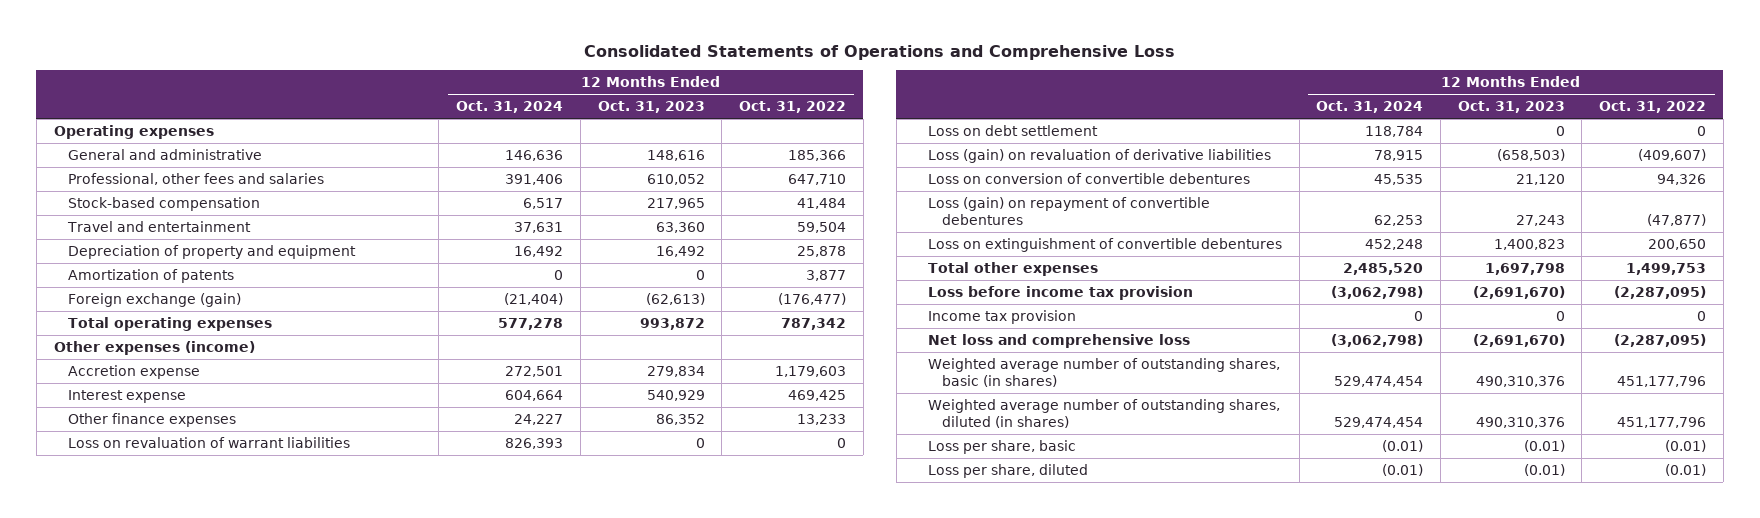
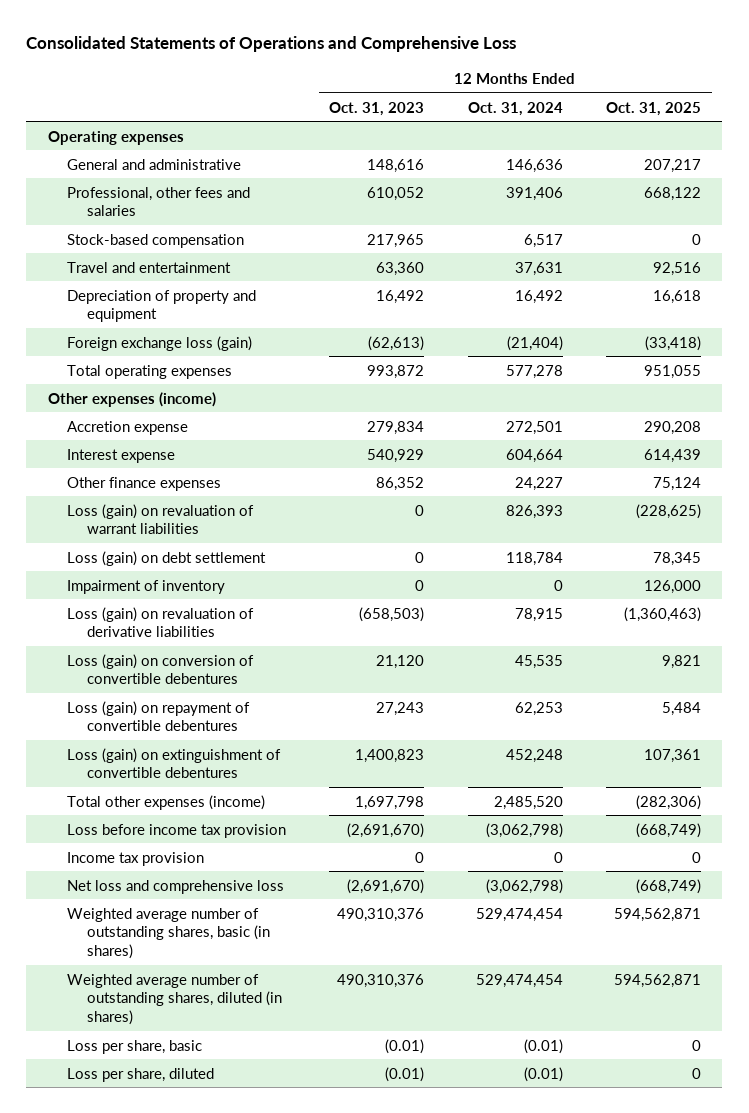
[738,101,846,114] Oct. 31, 2022 -> none
none -> [605,101,701,116] Oct. 31, 2025
[67,268,234,283] Amortization of patents -> none
[67,292,241,307] Foreign exchange (gain) -> [67,335,253,351] Foreign exchange loss (gain)
[67,436,350,448] Loss on revaluation of warrant liabilities -> [67,503,255,535] Loss (gain) on revaluation of warrant liabilities
[927,124,1098,136] Loss on debt settlement -> [67,550,267,566] Loss (gain) on debt settlement
none -> [67,579,226,594] Impairment of inventory
[927,172,1250,184] Loss on conversion of convertible debentures -> [67,653,255,685] Loss (gain) on conversion of convertible debentures
[927,237,1282,252] Loss on extinguishment of convertible debentures -> [67,747,282,779] Loss (gain) on extinguishment of convertible debentures
[927,261,1098,276] Total other expenses -> [67,794,266,810] Total other expenses (income)

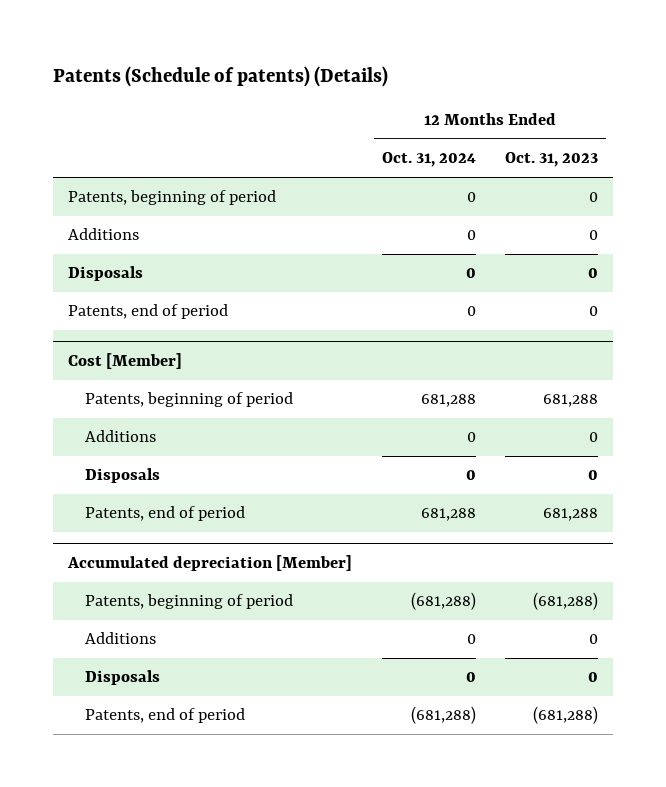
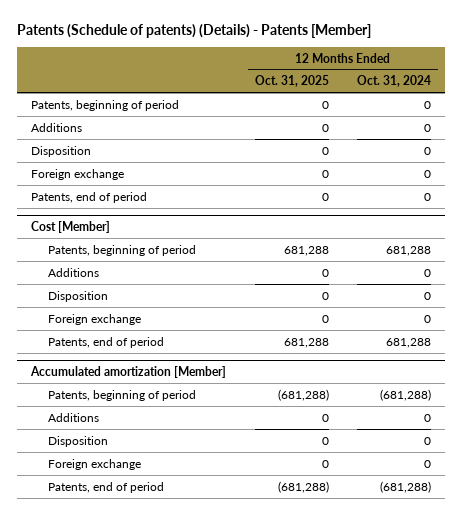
[52,65,388,87] Patents (Schedule of patents) (Details) -> [17,24,372,39] Patents (Schedule of patents) (Details) - Patents [Member]
[505,152,599,168] Oct. 31, 2023 -> none
none -> [254,75,329,88] Oct. 31, 2025
[67,266,143,282] Disposals -> [31,145,92,157] Disposition
none -> [31,168,125,180] Foreign exchange
[85,468,161,484] Disposals -> [48,290,109,302] Disposition
none -> [48,313,142,325] Foreign exchange
[66,555,352,572] Accumulated depreciation [Member] -> [30,366,227,379] Accumulated amortization [Member]
[85,670,161,686] Disposals -> [48,435,109,447] Disposition
none -> [48,458,142,470] Foreign exchange

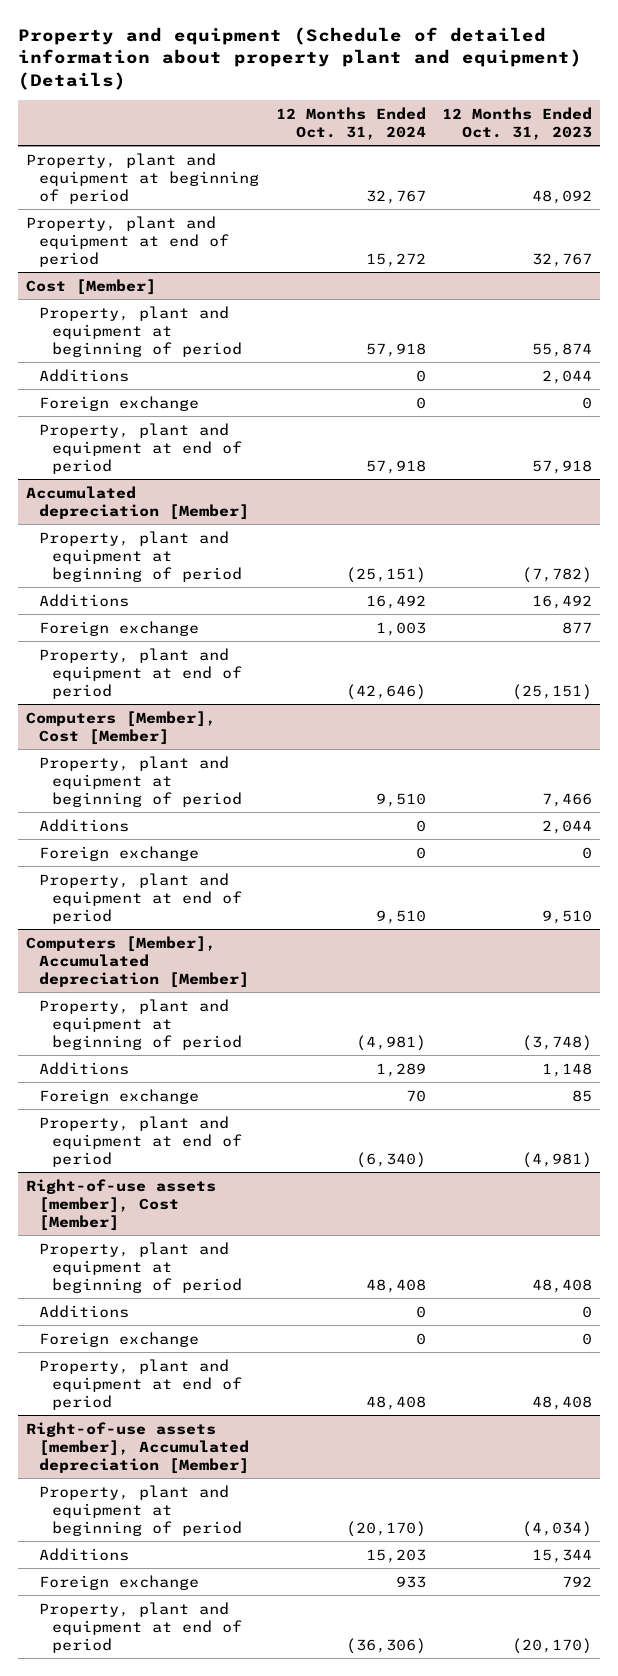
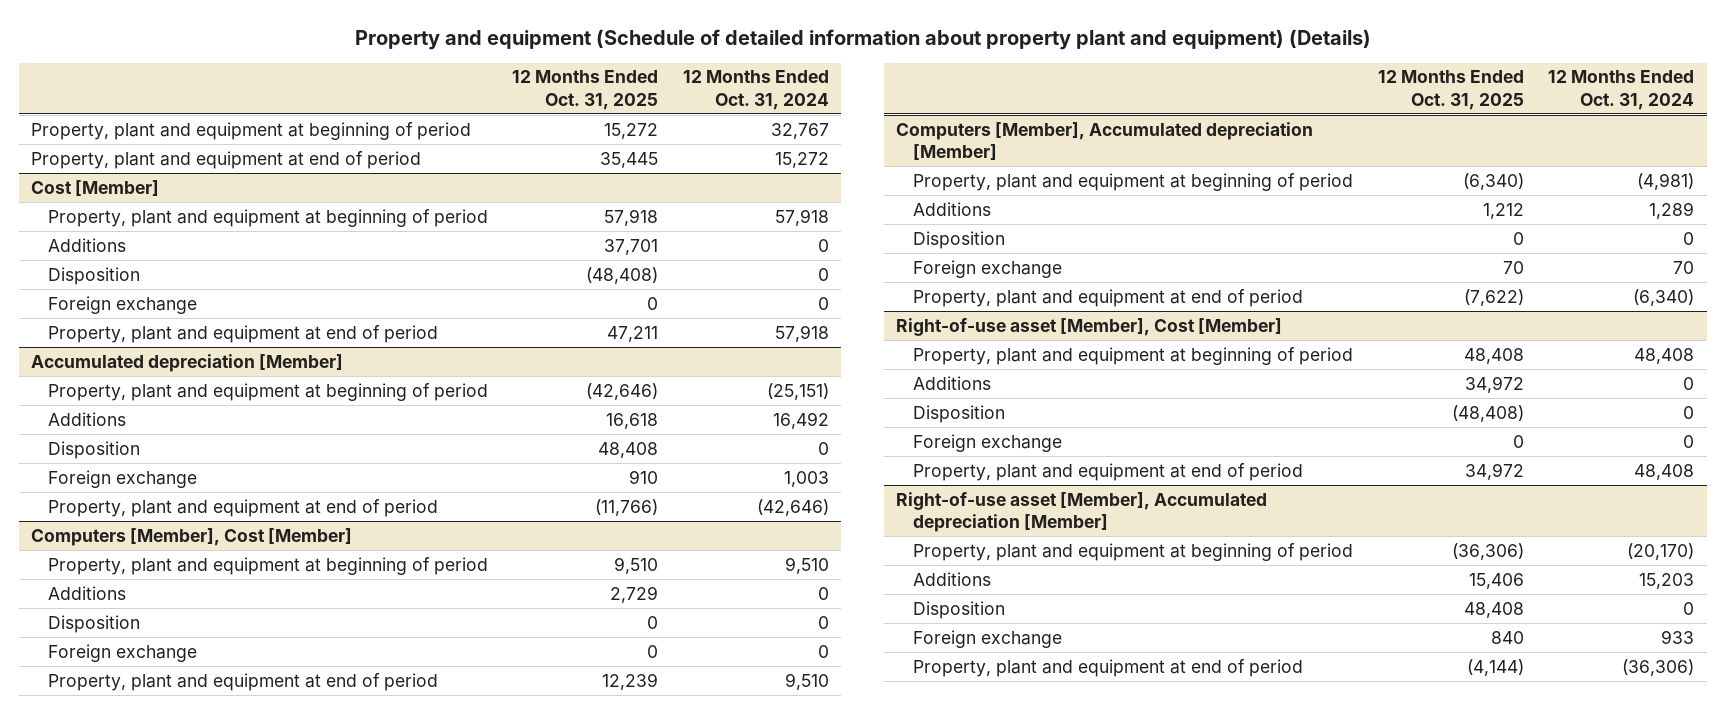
[442,106,593,140] 12 Months Ended Oct. 31, 2023 -> none
none -> [512,70,659,110] 12 Months Ended Oct. 31, 2025
none -> [47,266,140,285] Disposition
none -> [47,440,140,459] Disposition
none -> [47,614,140,633] Disposition
none -> [913,230,1006,249] Disposition
[26,1178,217,1231] Right-of-use assets [member], Cost [Member] -> [896,317,1283,336] Right-of-use asset [Member], Cost [Member]
none -> [913,404,1006,423] Disposition
[26,1421,250,1474] Right-of-use assets [member], Accumulated depreciation [Member] -> [896,491,1268,533] Right-of-use asset [Member], Accumulated depreciation [Member]
none -> [913,600,1006,619] Disposition

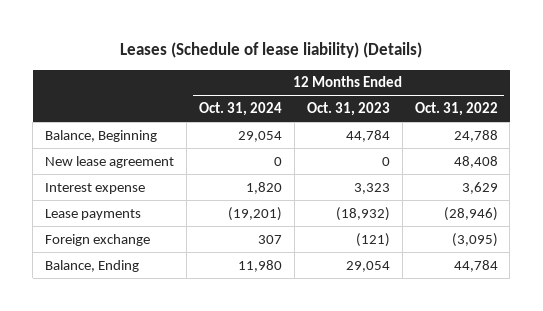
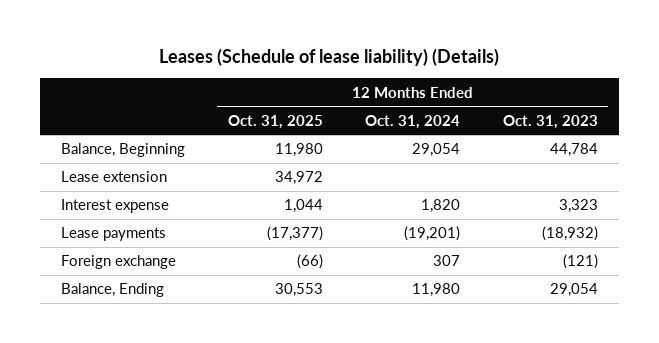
[414,102,498,117] Oct. 31, 2022 -> none
none -> [227,114,323,129] Oct. 31, 2025
[45,155,175,168] New lease agreement -> none
none -> [61,171,168,183] Lease extension

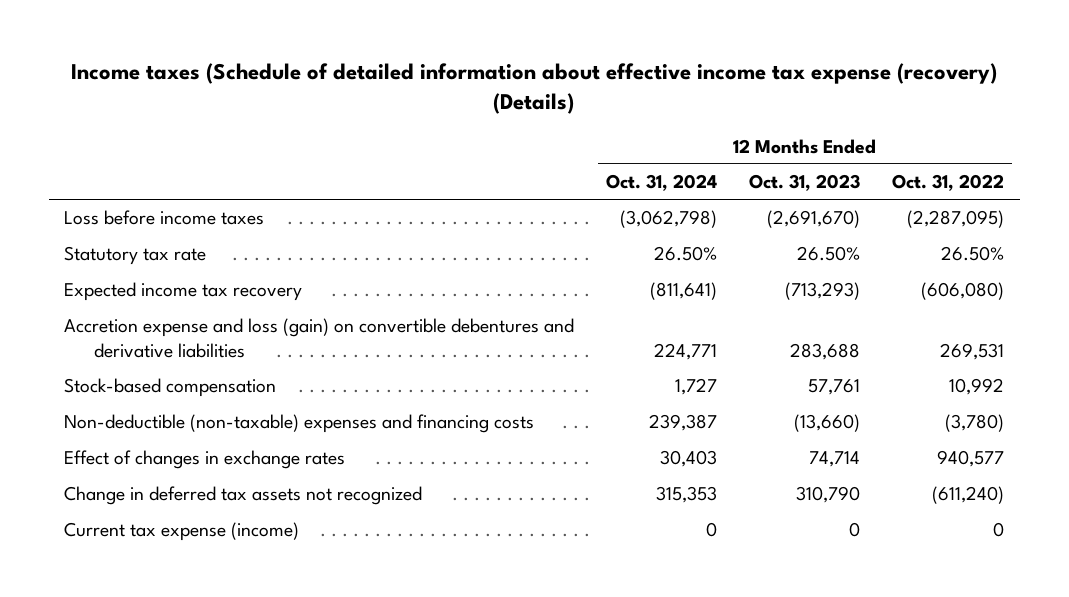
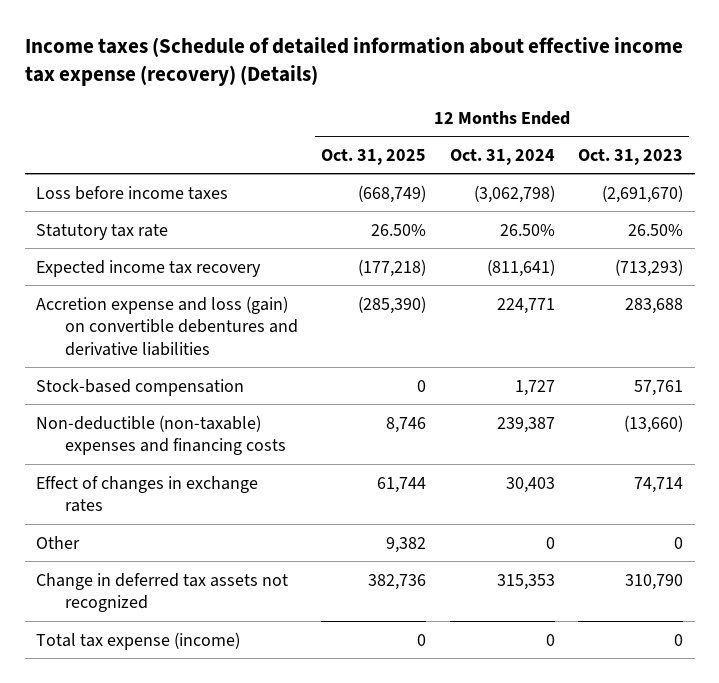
[892,174,1005,192] Oct. 31, 2022 -> none
none -> [321,148,427,165] Oct. 31, 2025
none -> [36,535,81,549] Other
[64,522,300,542] Current tax expense (income) -> [36,631,241,650] Total tax expense (income)

